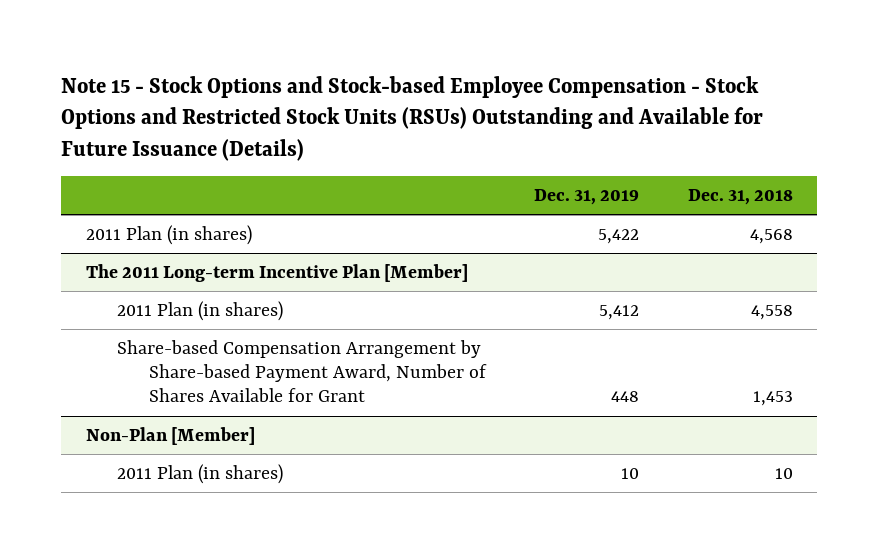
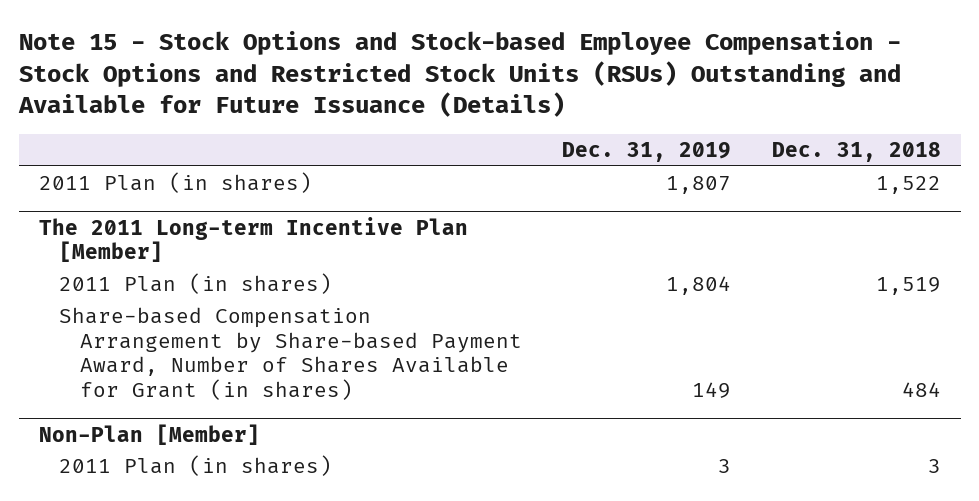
[598,228,640,244] 5,422 -> [666,176,732,195] 1,807
[749,228,793,244] 4,568 -> [875,176,941,195] 1,522
[599,304,640,320] 5,412 -> [666,276,732,296] 1,804
[750,304,793,320] 4,558 -> [875,277,941,296] 1,519
[117,339,487,403] Share-based Compensation Arrangement by Share-based Payment Award, Number of Shares Available for Grant -> [59,307,523,400] Share-based Compensation Arrangement by Share-based Payment Award, Number of Shares Available for Grant (in shares)
[611,391,640,403] 448 -> [692,381,732,398] 149
[752,391,793,407] 1,453 -> [901,381,941,397] 484
[621,467,640,479] 10 -> [718,459,732,474] 3
[774,467,793,479] 10 -> [927,459,941,474] 3

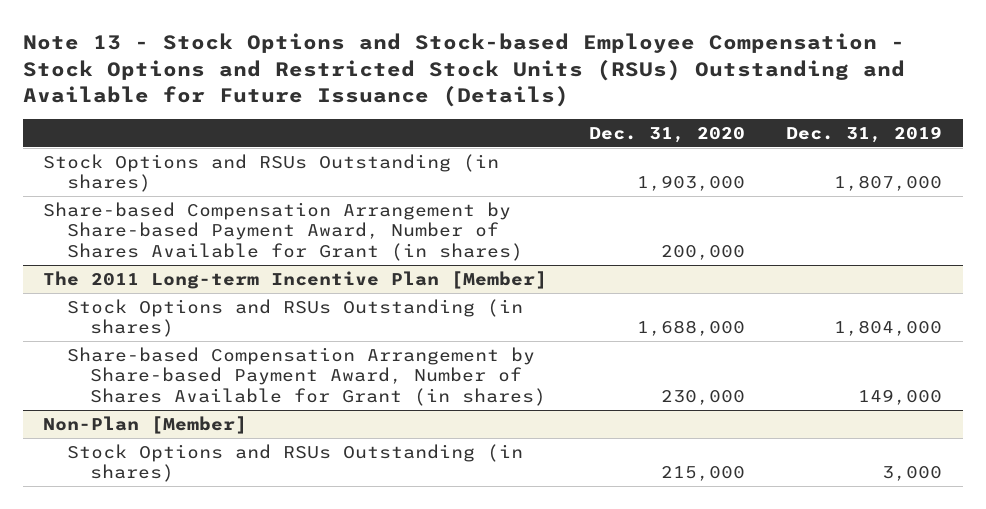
[17,31,901,118] Note 15 - Stock Options and Stock-based Employee Compensation - Stock Options and Restricted Stock Units (RSUs) Outstanding and Available for Future Issuance (Details) -> [22,33,905,108] Note 13 - Stock Options and Stock-based Employee Compensation - Stock Options and Restricted Stock Units (RSUs) Outstanding and Available for Future Issuance (Details)
[771,141,941,162] Dec. 31, 2018 -> none
none -> [588,127,745,144] Dec. 31, 2020
[38,172,312,194] 2011 Plan (in shares) -> [43,153,500,193] Stock Options and RSUs Outstanding (in shares)
[666,176,732,195] 1,807 -> [834,175,943,192] 1,807,000
none -> [43,201,523,261] Share-based Compensation Arrangement by Share-based Payment Award, Number of Shares Available for Grant (in shares)
[59,273,333,295] 2011 Plan (in shares) -> [66,298,523,338] Stock Options and RSUs Outstanding (in shares)
[666,276,732,296] 1,804 -> [834,320,943,337] 1,804,000
[692,381,732,398] 149 -> [858,388,943,405] 149,000
[59,455,333,477] 2011 Plan (in shares) -> [66,443,523,483] Stock Options and RSUs Outstanding (in shares)
[718,459,732,474] 3 -> [882,466,943,482] 3,000

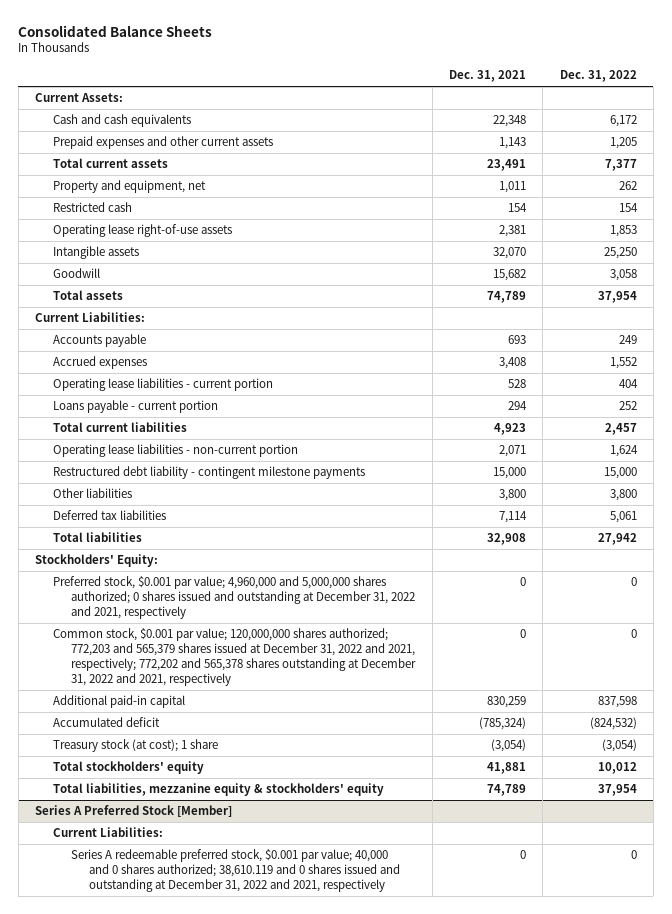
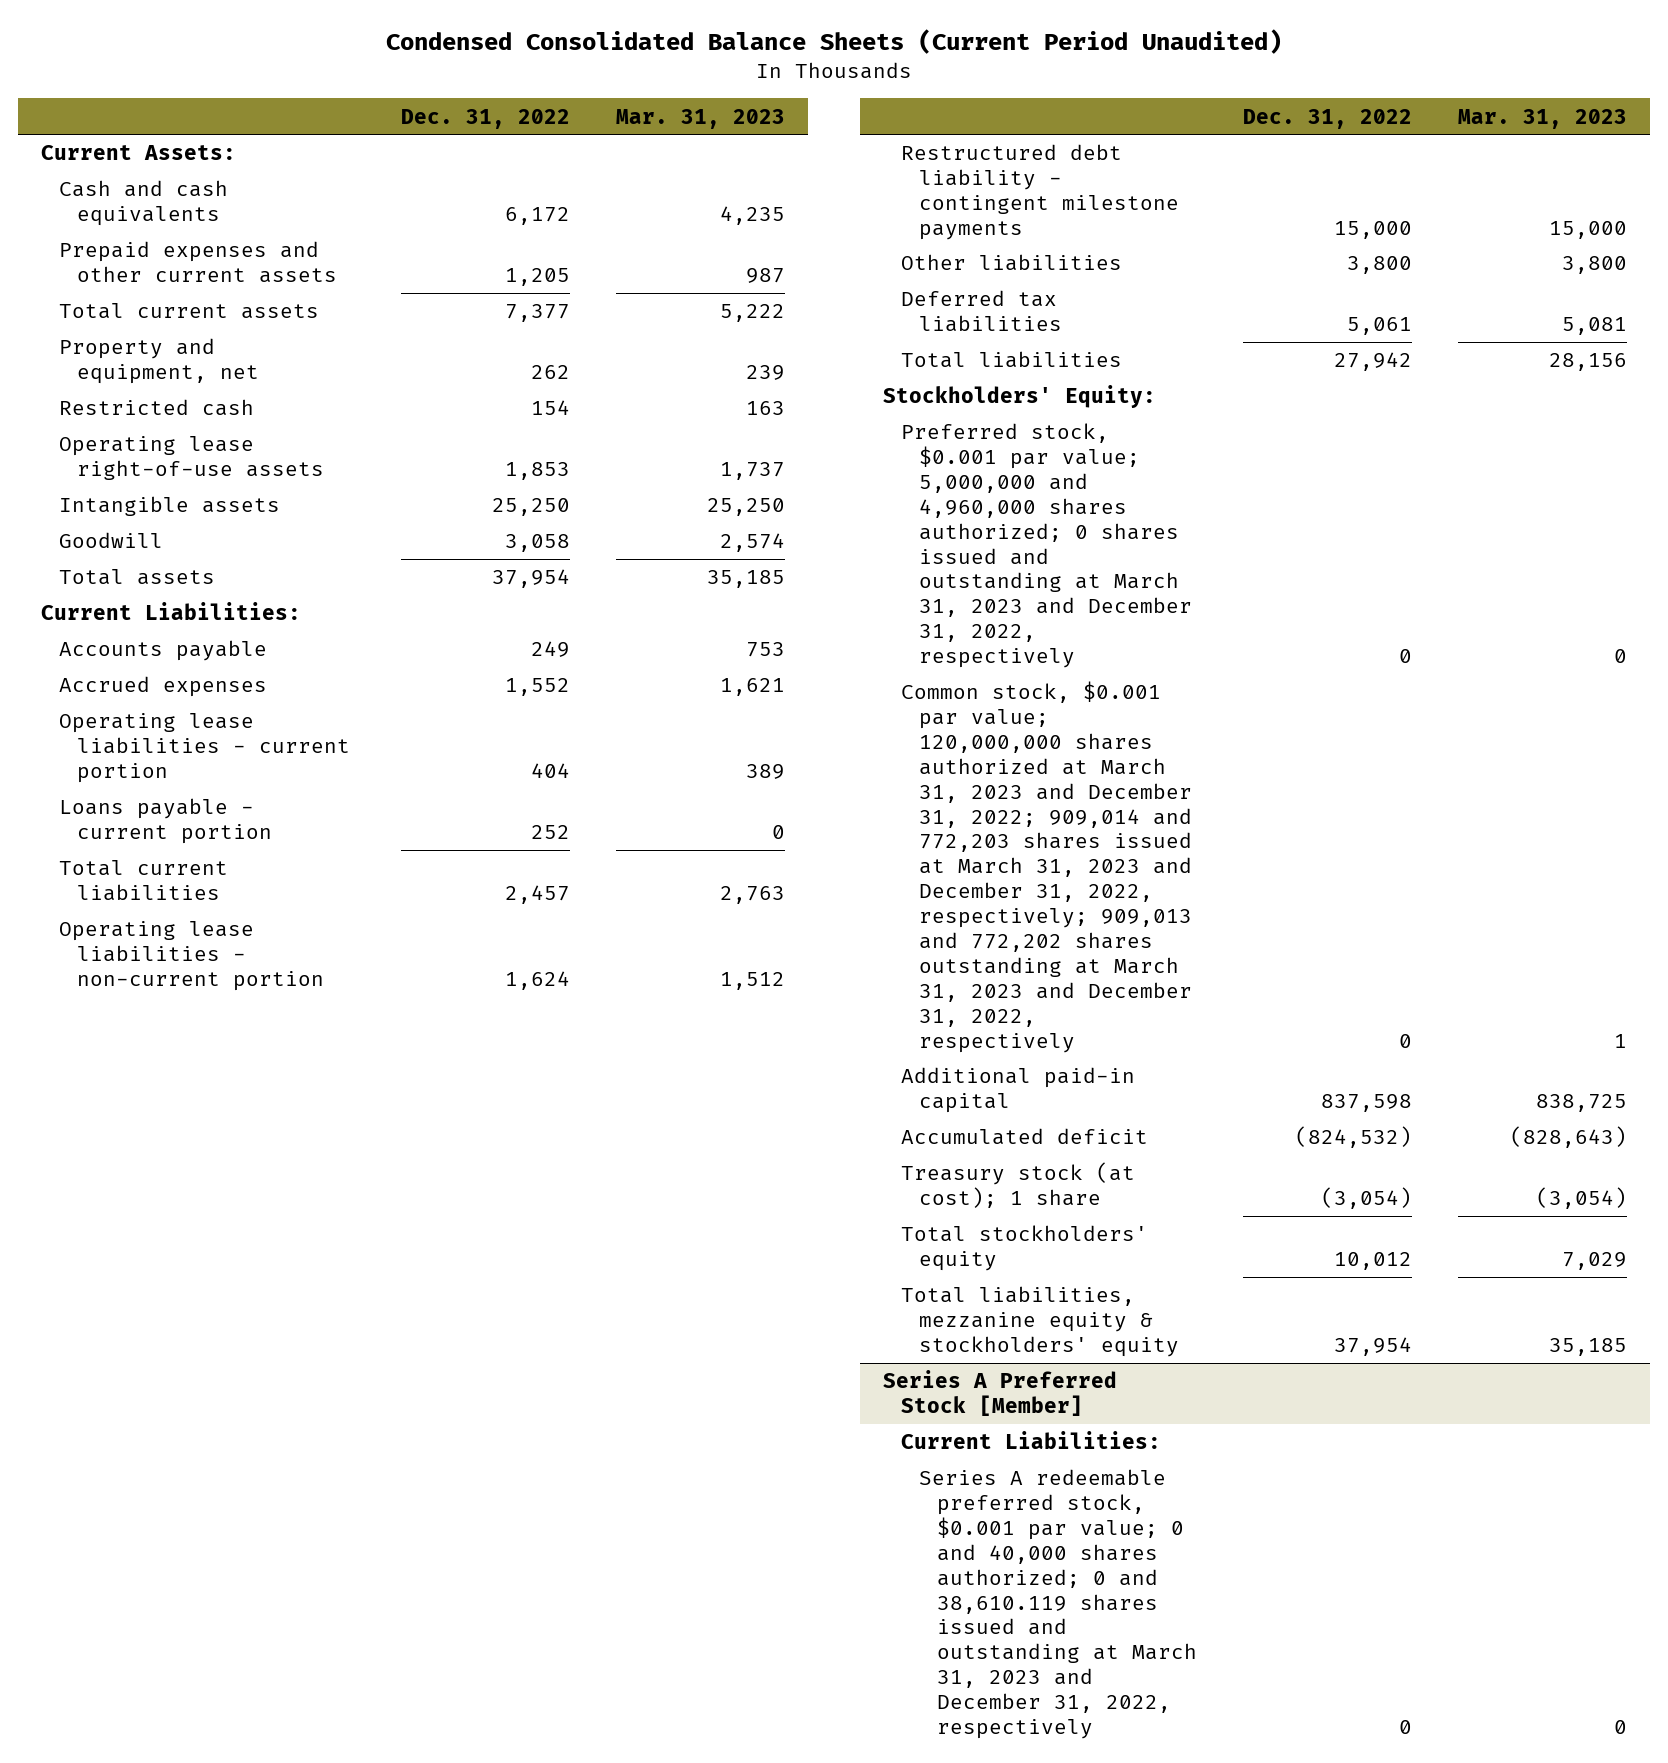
[18,24,213,37] Consolidated Balance Sheets -> [386,28,1283,54] Condensed Consolidated Balance Sheets (Current Period Unaudited)
[448,70,526,83] Dec. 31, 2021 -> none
none -> [616,108,786,129] Mar. 31, 2023
[53,576,416,619] Preferred stock, $0.001 par value; 4,960,000 and 5,000,000 shares authorized; 0 shares issued and outstanding at December 31, 2022 and 2021, respectively -> [900,423,1193,669] Preferred stock, $0.001 par value; 5,000,000 and 4,960,000 shares authorized; 0 shares issued and outstanding at March 31, 2023 and December 31, 2022, respectively
[53,628,417,686] Common stock, $0.001 par value; 120,000,000 shares authorized; 772,203 and 565,379 shares issued at December 31, 2022 and 2021, respectively; 772,202 and 565,378 shares outstanding at December 31, 2022 and 2021, respectively -> [900,681,1193,1053] Common stock, $0.001 par value; 120,000,000 shares authorized at March 31, 2023 and December 31, 2022; 909,014 and 772,203 shares issued at March 31, 2023 and December 31, 2022, respectively; 909,013 and 772,202 shares outstanding at March 31, 2023 and December 31, 2022, respectively
[71,849,401,892] Series A redeemable preferred stock, $0.001 par value; 40,000 and 0 shares authorized; 38,610.119 and 0 shares issued and outstanding at December 31, 2022 and 2021, respectively -> [919,1469,1198,1739] Series A redeemable preferred stock, $0.001 par value; 0 and 40,000 shares authorized; 0 and 38,610.119 shares issued and outstanding at March 31, 2023 and December 31, 2022, respectively

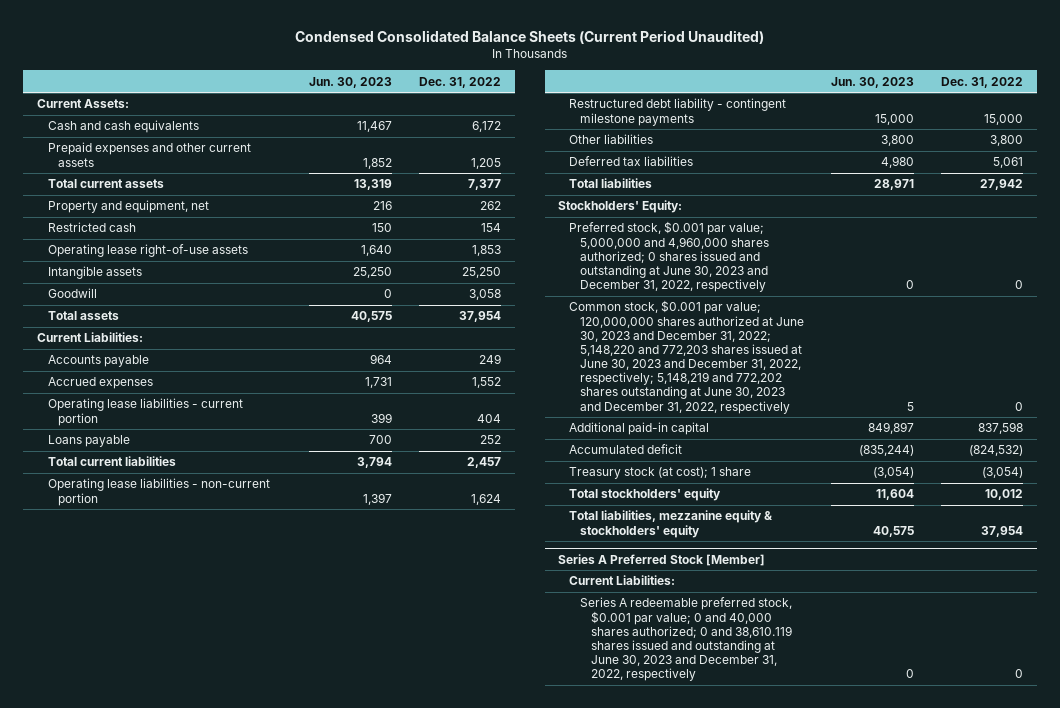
[616,108,786,129] Mar. 31, 2023 -> none
none -> [309,76,393,88] Jun. 30, 2023
[59,798,273,845] Loans payable - current portion -> [47,435,130,448] Loans payable
[900,423,1193,669] Preferred stock, $0.001 par value; 5,000,000 and 4,960,000 shares authorized; 0 shares issued and outstanding at March 31, 2023 and December 31, 2022, respectively -> [569,221,770,293] Preferred stock, $0.001 par value; 5,000,000 and 4,960,000 shares authorized; 0 shares issued and outstanding at June 30, 2023 and December 31, 2022, respectively
[900,681,1193,1053] Common stock, $0.001 par value; 120,000,000 shares authorized at March 31, 2023 and December 31, 2022; 909,014 and 772,203 shares issued at March 31, 2023 and December 31, 2022, respectively; 909,013 and 772,202 shares outstanding at March 31, 2023 and December 31, 2022, respectively -> [569,300,805,414] Common stock, $0.001 par value; 120,000,000 shares authorized at June 30, 2023 and December 31, 2022; 5,148,220 and 772,203 shares issued at June 30, 2023 and December 31, 2022, respectively; 5,148,219 and 772,202 shares outstanding at June 30, 2023 and December 31, 2022, respectively
[919,1469,1198,1739] Series A redeemable preferred stock, $0.001 par value; 0 and 40,000 shares authorized; 0 and 38,610.119 shares issued and outstanding at March 31, 2023 and December 31, 2022, respectively -> [580,597,793,682] Series A redeemable preferred stock, $0.001 par value; 0 and 40,000 shares authorized; 0 and 38,610.119 shares issued and outstanding at June 30, 2023 and December 31, 2022, respectively

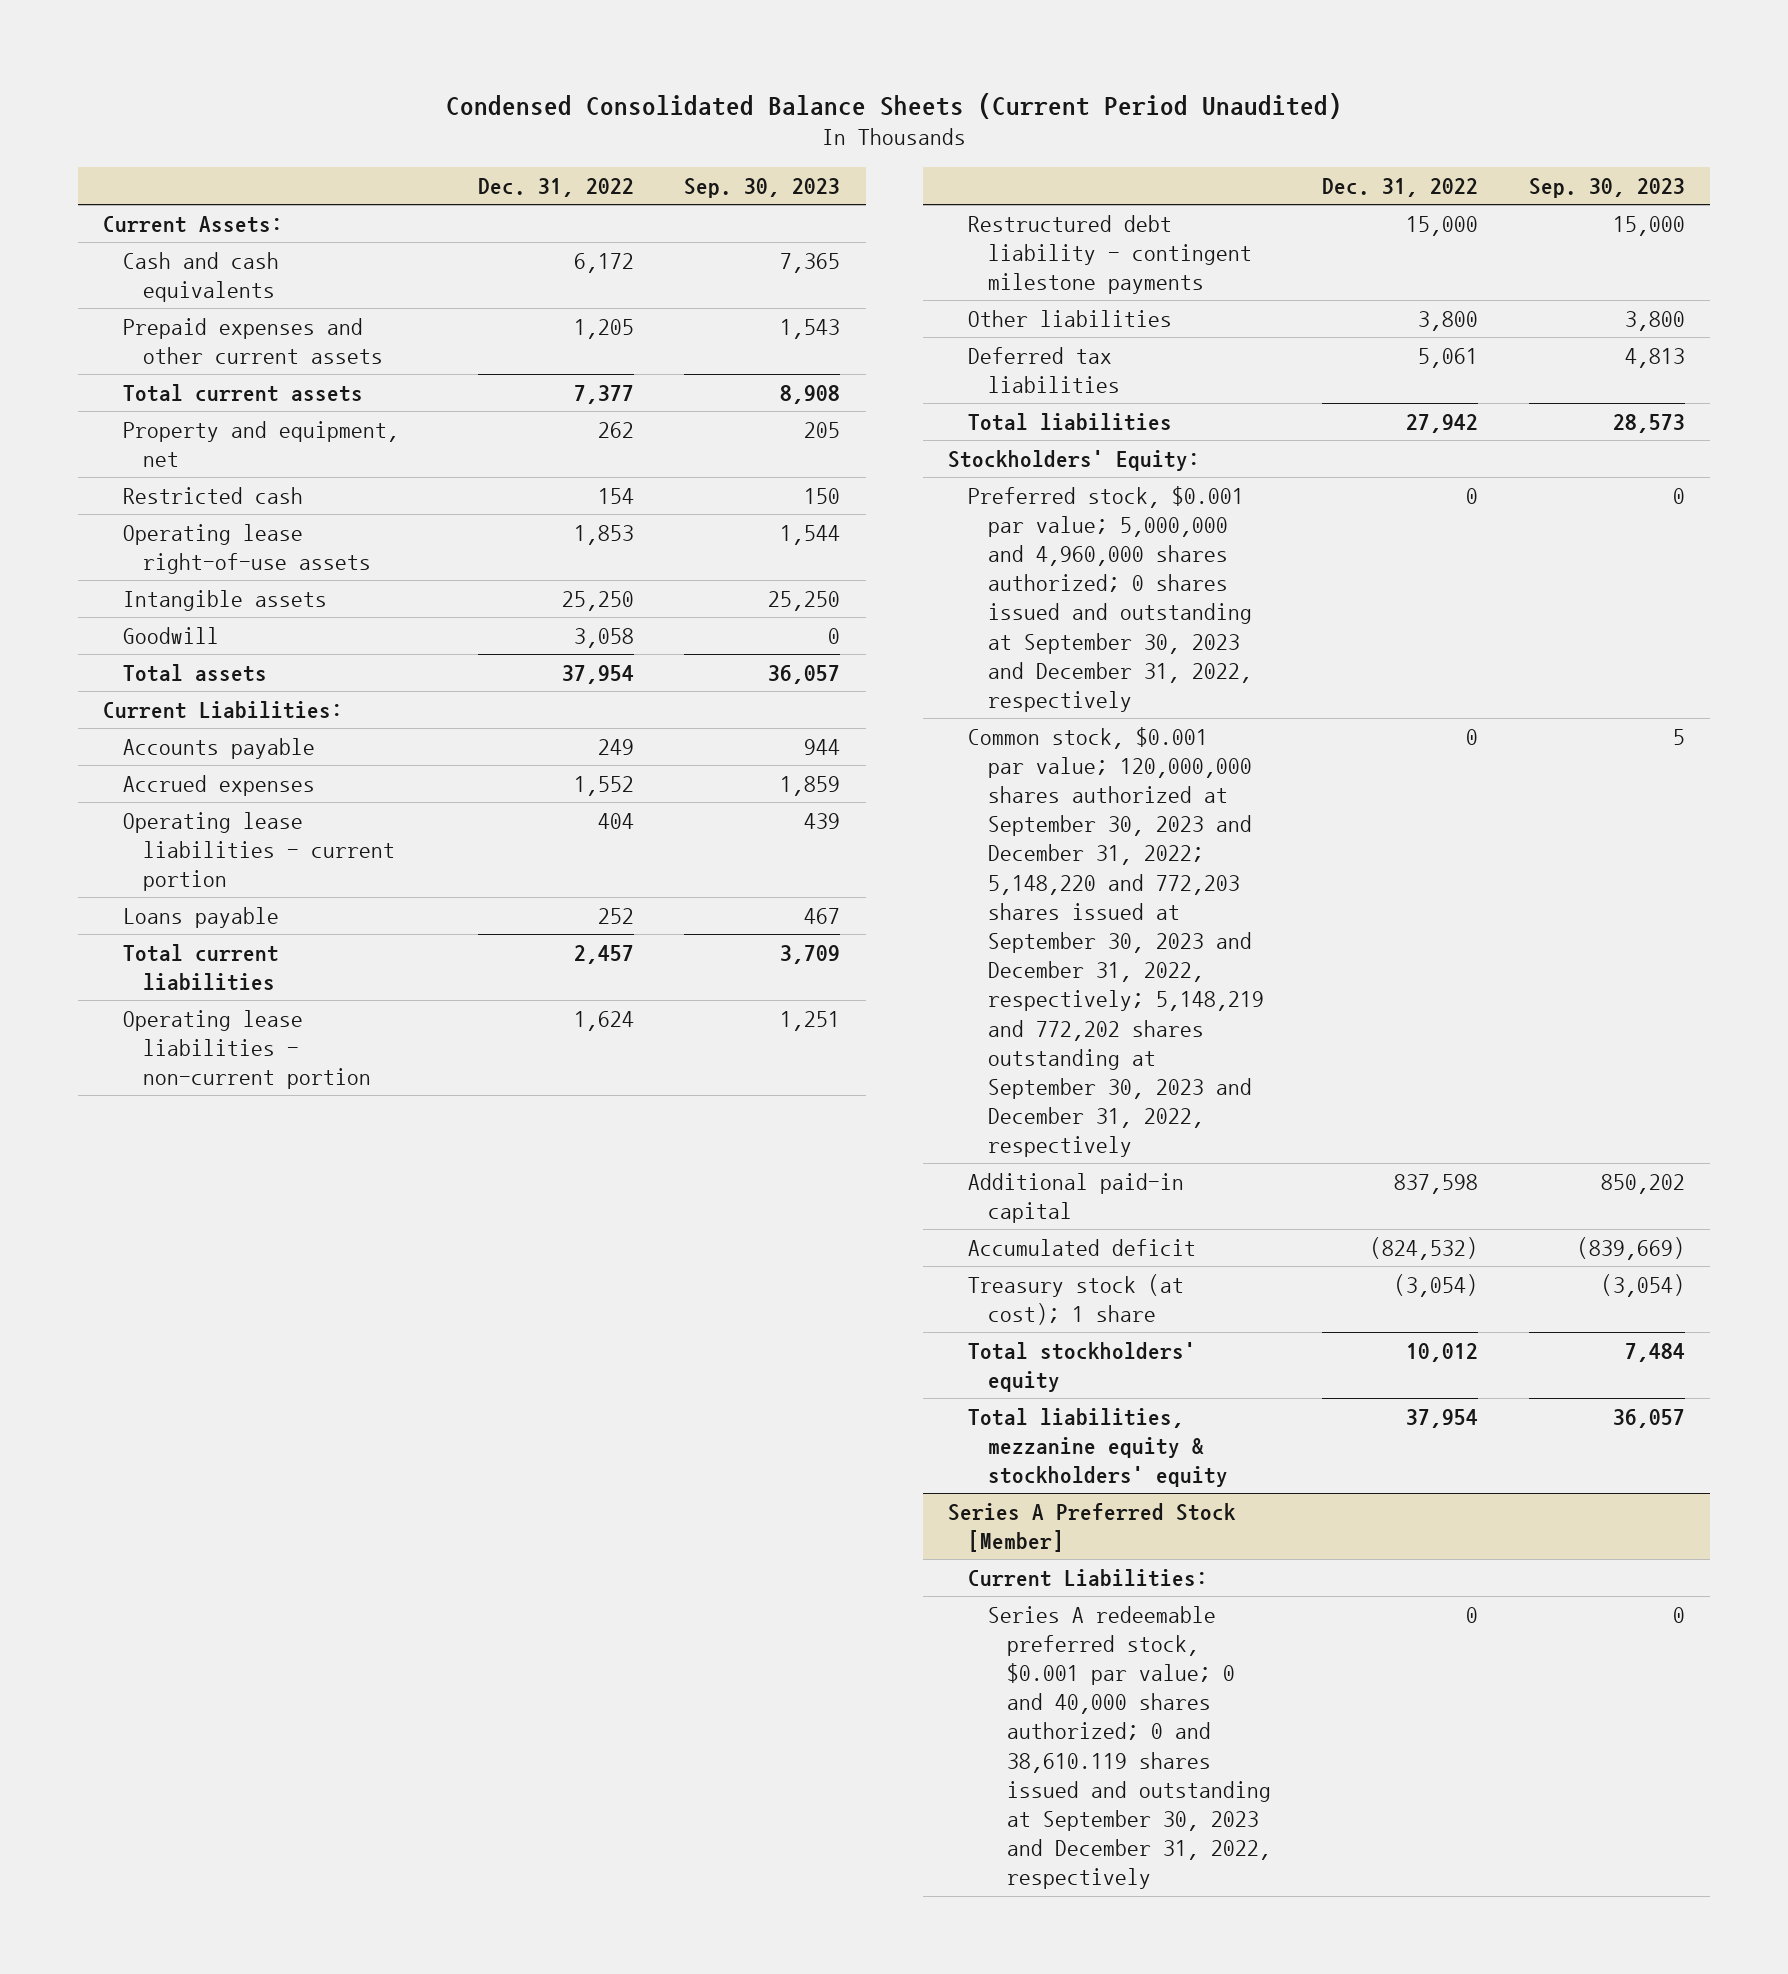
[309,76,393,88] Jun. 30, 2023 -> none
none -> [684,178,841,199] Sep. 30, 2023
[569,221,770,293] Preferred stock, $0.001 par value; 5,000,000 and 4,960,000 shares authorized; 0 shares issued and outstanding at June 30, 2023 and December 31, 2022, respectively -> [967,485,1252,713] Preferred stock, $0.001 par value; 5,000,000 and 4,960,000 shares authorized; 0 shares issued and outstanding at September 30, 2023 and December 31, 2022, respectively
[569,300,805,414] Common stock, $0.001 par value; 120,000,000 shares authorized at June 30, 2023 and December 31, 2022; 5,148,220 and 772,203 shares issued at June 30, 2023 and December 31, 2022, respectively; 5,148,219 and 772,202 shares outstanding at June 30, 2023 and December 31, 2022, respectively -> [967,726,1264,1158] Common stock, $0.001 par value; 120,000,000 shares authorized at September 30, 2023 and December 31, 2022; 5,148,220 and 772,203 shares issued at September 30, 2023 and December 31, 2022, respectively; 5,148,219 and 772,202 shares outstanding at September 30, 2023 and December 31, 2022, respectively
[580,597,793,682] Series A redeemable preferred stock, $0.001 par value; 0 and 40,000 shares authorized; 0 and 38,610.119 shares issued and outstanding at June 30, 2023 and December 31, 2022, respectively -> [987,1605,1272,1890] Series A redeemable preferred stock, $0.001 par value; 0 and 40,000 shares authorized; 0 and 38,610.119 shares issued and outstanding at September 30, 2023 and December 31, 2022, respectively

